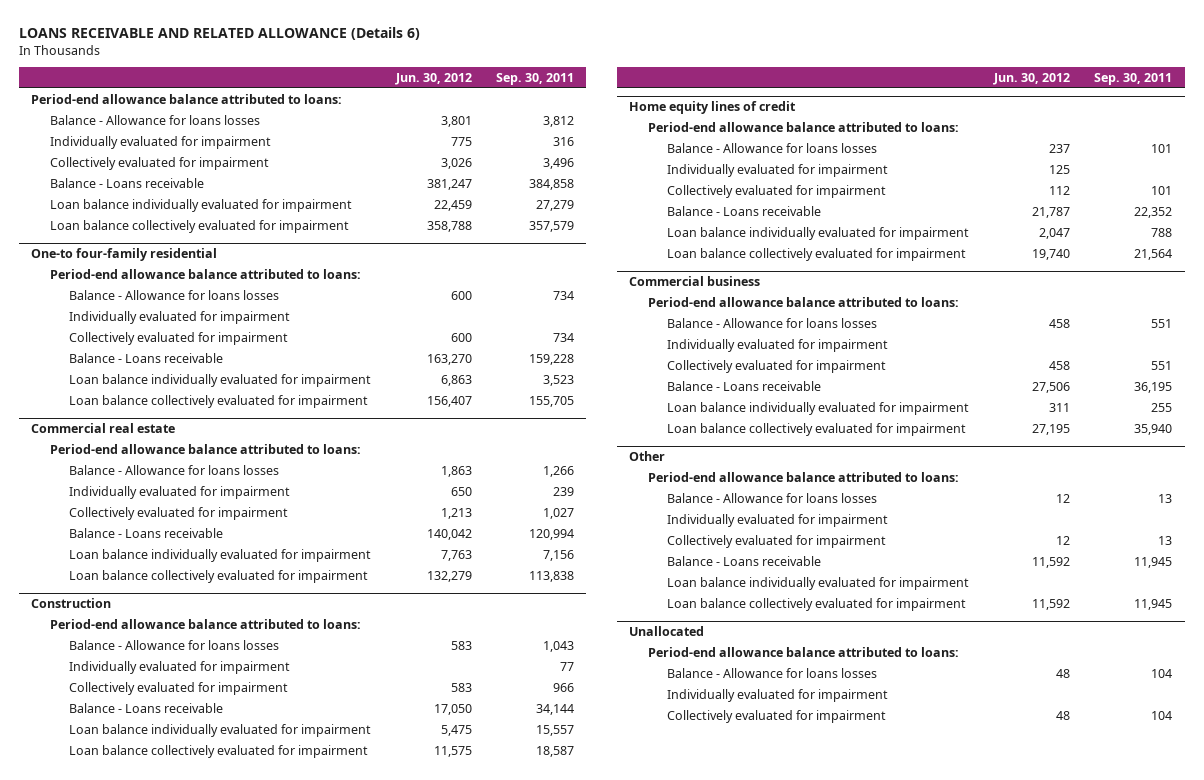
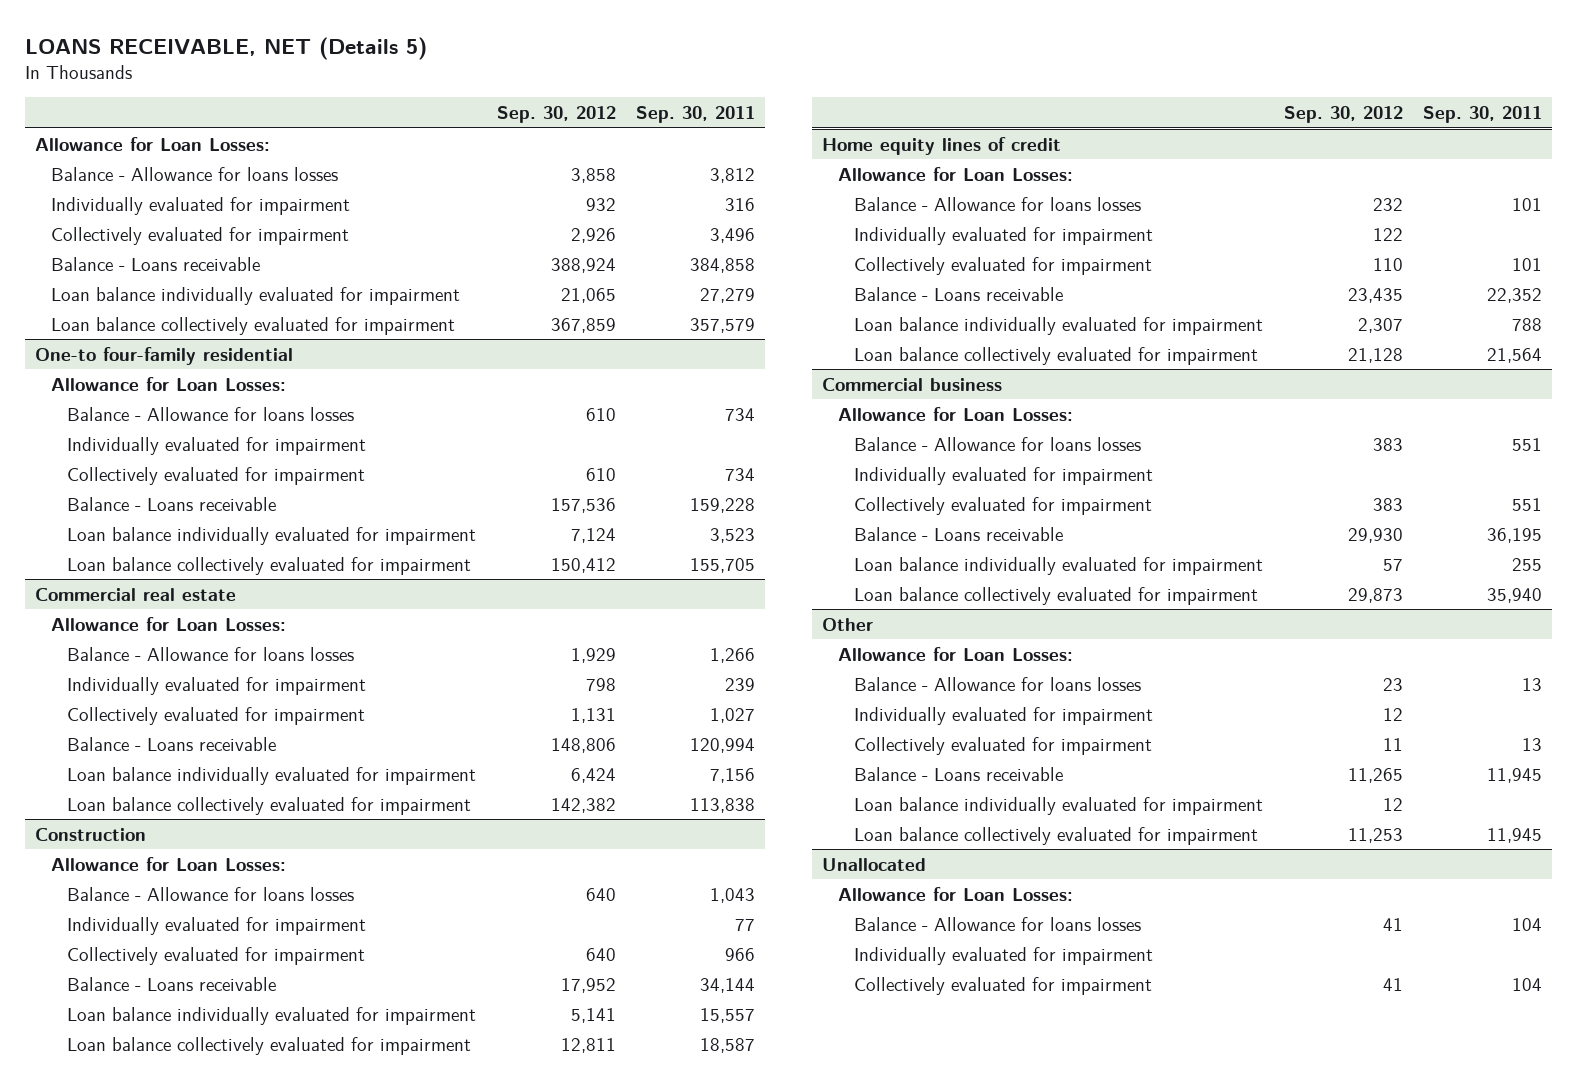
[19,27,421,41] LOANS RECEIVABLE AND RELATED ALLOWANCE (Details 6) -> [24,36,427,60] LOANS RECEIVABLE, NET (Details 5)
[394,72,472,85] Jun. 30, 2012 -> none
none -> [496,106,616,124] Sep. 30, 2012
[31,93,343,104] Period-end allowance balance attributed to loans: -> [35,136,271,151] Allowance for Loan Losses:
[50,268,362,279] Period-end allowance balance attributed to loans: -> [51,376,287,391] Allowance for Loan Losses:
[50,443,362,454] Period-end allowance balance attributed to loans: -> [51,616,287,631] Allowance for Loan Losses:
[50,618,362,629] Period-end allowance balance attributed to loans: -> [51,856,287,871] Allowance for Loan Losses:
[648,121,960,132] Period-end allowance balance attributed to loans: -> [838,166,1074,181] Allowance for Loan Losses:
[648,296,960,307] Period-end allowance balance attributed to loans: -> [838,406,1074,421] Allowance for Loan Losses:
[648,471,960,482] Period-end allowance balance attributed to loans: -> [838,646,1074,661] Allowance for Loan Losses:
[648,646,960,657] Period-end allowance balance attributed to loans: -> [838,886,1074,901] Allowance for Loan Losses:

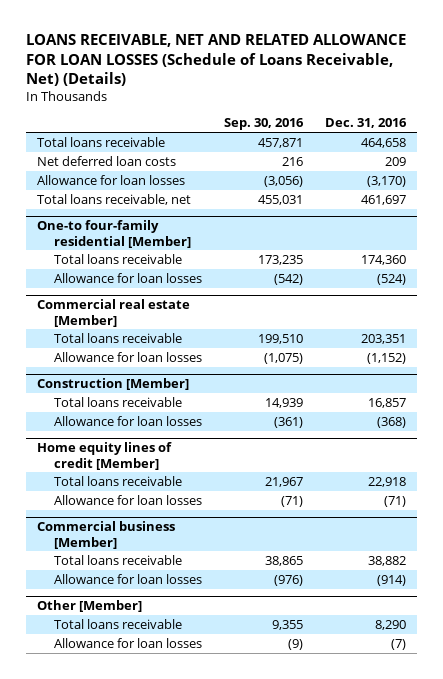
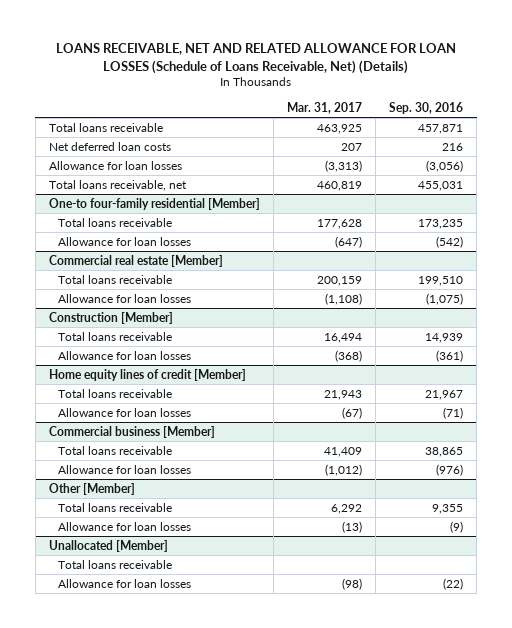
[325,118,408,129] Dec. 31, 2016 -> none
none -> [287,101,363,114] Mar. 31, 2017
none -> [48,539,168,552] Unallocated [Member]
none -> [58,559,173,569] Total loans receivable
none -> [58,578,192,588] Allowance for loan losses

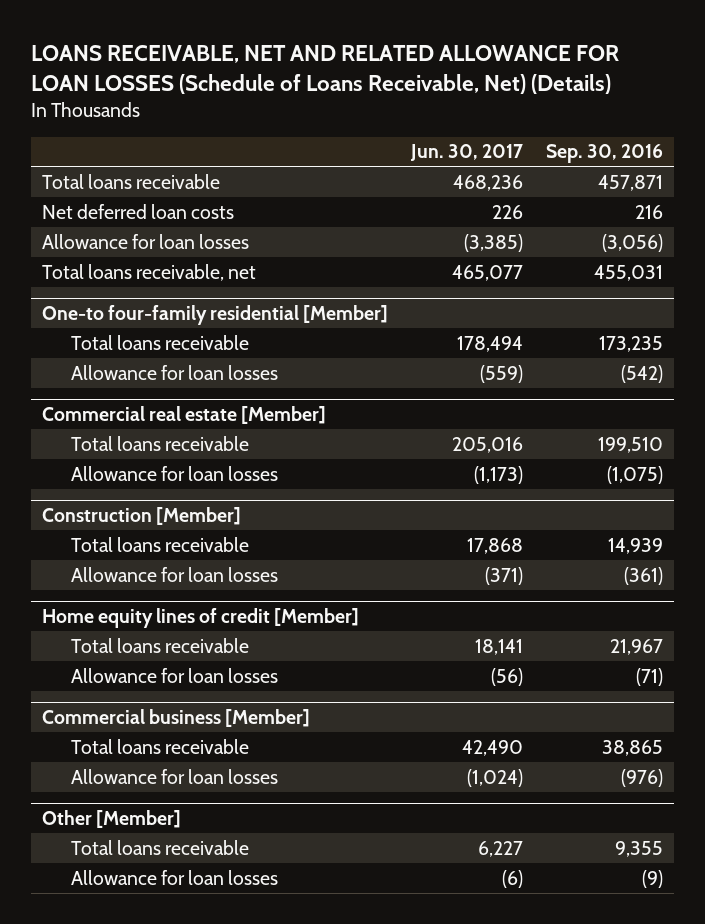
[287,101,363,114] Mar. 31, 2017 -> none
none -> [409,144,523,162] Jun. 30, 2017
[48,539,168,552] Unallocated [Member] -> none
[58,559,173,569] Total loans receivable -> none
[58,578,192,588] Allowance for loan losses -> none

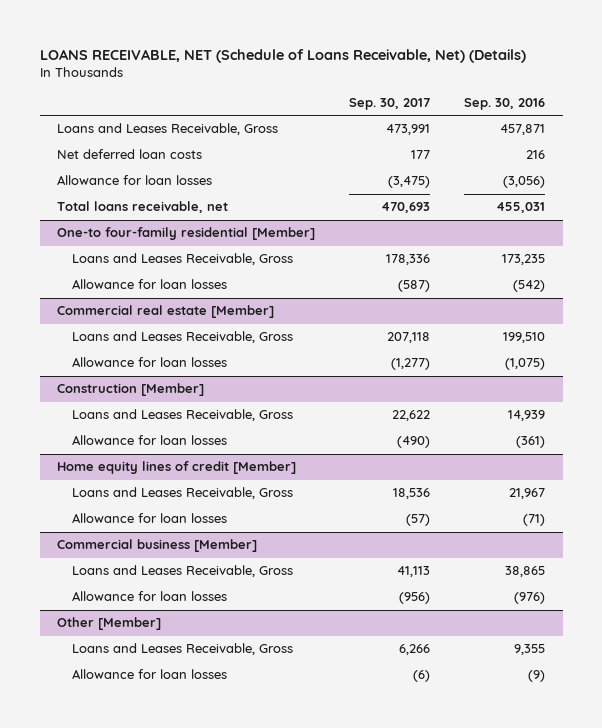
[30,44,619,95] LOANS RECEIVABLE, NET AND RELATED ALLOWANCE FOR LOAN LOSSES (Schedule of Loans Receivable, Net) (Details) -> [39,48,526,63] LOANS RECEIVABLE, NET (Schedule of Loans Receivable, Net) (Details)
[409,144,523,162] Jun. 30, 2017 -> none
none -> [349,98,431,111] Sep. 30, 2017
[42,173,221,189] Total loans receivable -> [56,123,278,136] Loans and Leases Receivable, Gross
[70,334,249,350] Total loans receivable -> [71,253,293,266] Loans and Leases Receivable, Gross
[70,435,249,451] Total loans receivable -> [71,331,293,344] Loans and Leases Receivable, Gross
[70,536,249,552] Total loans receivable -> [71,409,293,422] Loans and Leases Receivable, Gross
[70,637,249,653] Total loans receivable -> [71,487,293,500] Loans and Leases Receivable, Gross
[70,738,249,754] Total loans receivable -> [71,565,293,578] Loans and Leases Receivable, Gross
[70,839,249,855] Total loans receivable -> [71,643,293,656] Loans and Leases Receivable, Gross

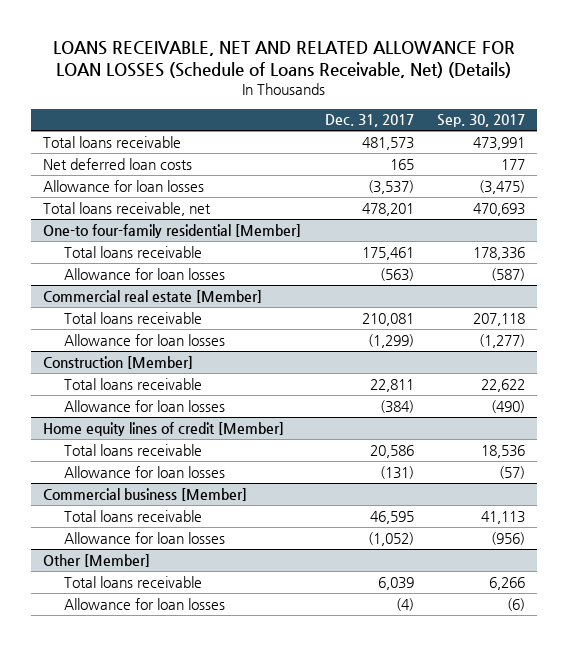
[39,48,526,63] LOANS RECEIVABLE, NET (Schedule of Loans Receivable, Net) (Details) -> [53,41,516,79] LOANS RECEIVABLE, NET AND RELATED ALLOWANCE FOR LOAN LOSSES (Schedule of Loans Receivable, Net) (Details)
[464,98,546,111] Sep. 30, 2016 -> none
none -> [324,114,414,128] Dec. 31, 2017
[56,123,278,136] Loans and Leases Receivable, Gross -> [42,135,181,148] Total loans receivable
[71,253,293,266] Loans and Leases Receivable, Gross -> [63,245,202,258] Total loans receivable
[71,331,293,344] Loans and Leases Receivable, Gross -> [63,311,202,324] Total loans receivable
[71,409,293,422] Loans and Leases Receivable, Gross -> [63,377,202,390] Total loans receivable
[71,487,293,500] Loans and Leases Receivable, Gross -> [63,443,202,456] Total loans receivable
[71,565,293,578] Loans and Leases Receivable, Gross -> [63,509,202,522] Total loans receivable
[71,643,293,656] Loans and Leases Receivable, Gross -> [63,575,202,588] Total loans receivable

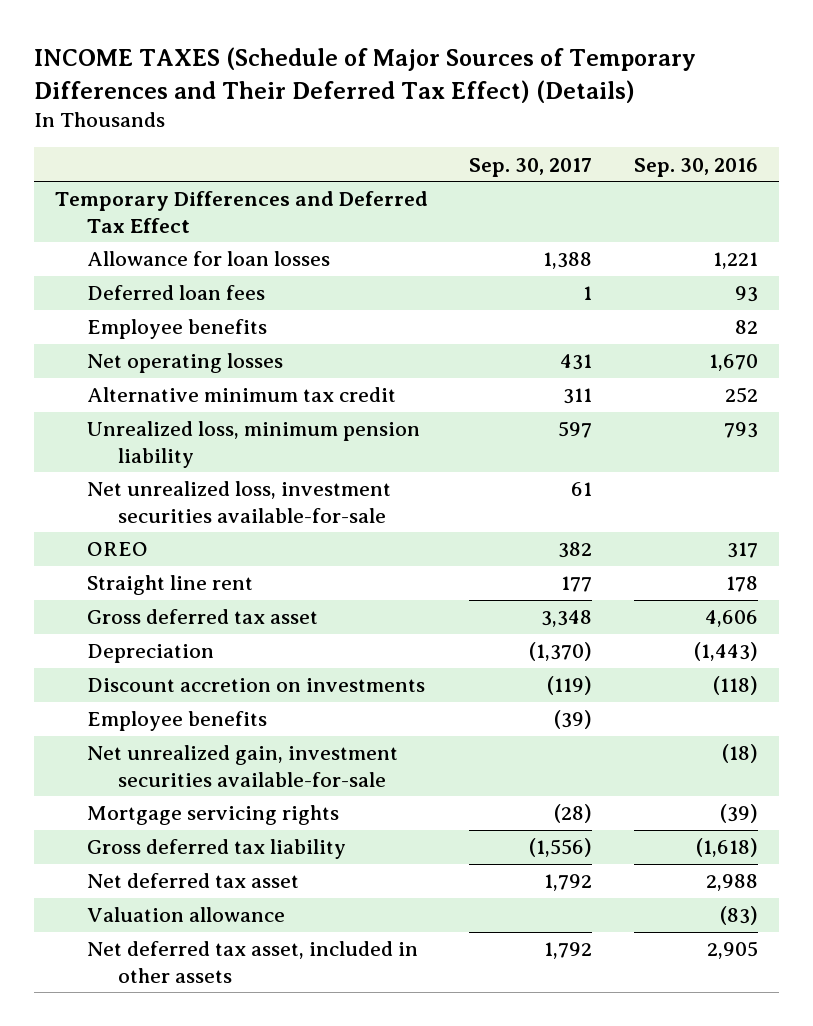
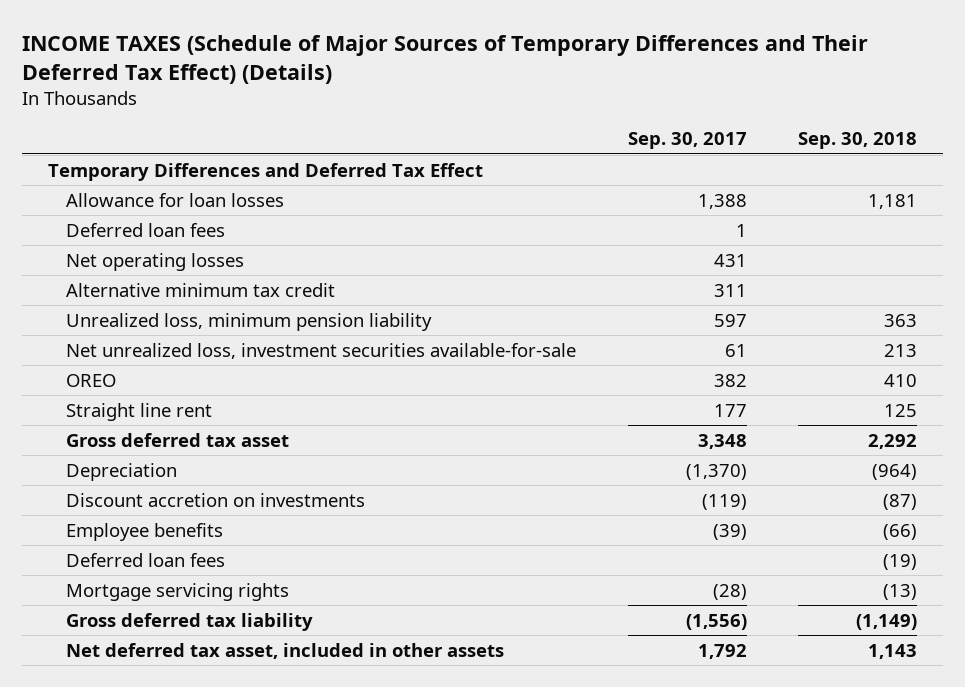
[633,157,758,177] Sep. 30, 2016 -> none
none -> [798,132,918,150] Sep. 30, 2018
[86,319,267,340] Employee benefits -> none
[86,745,398,787] Net unrealized gain, investment securities available-for-sale -> none
none -> [65,552,225,567] Deferred loan fees
[86,873,299,889] Net deferred tax asset -> none
[86,907,285,923] Valuation allowance -> none

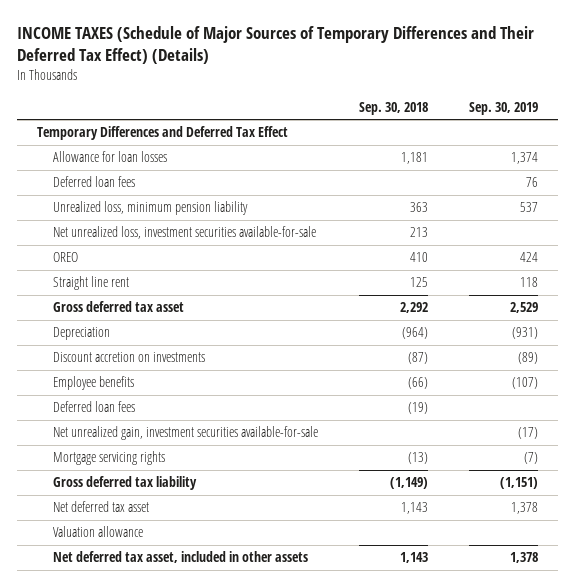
[627,132,747,150] Sep. 30, 2017 -> none
none -> [468,101,538,115] Sep. 30, 2019
[65,252,244,271] Net operating losses -> none
[65,282,335,297] Alternative minimum tax credit -> none
none -> [52,426,318,441] Net unrealized gain, investment securities available-for-sale
none -> [52,501,149,513] Net deferred tax asset
none -> [52,526,143,538] Valuation allowance

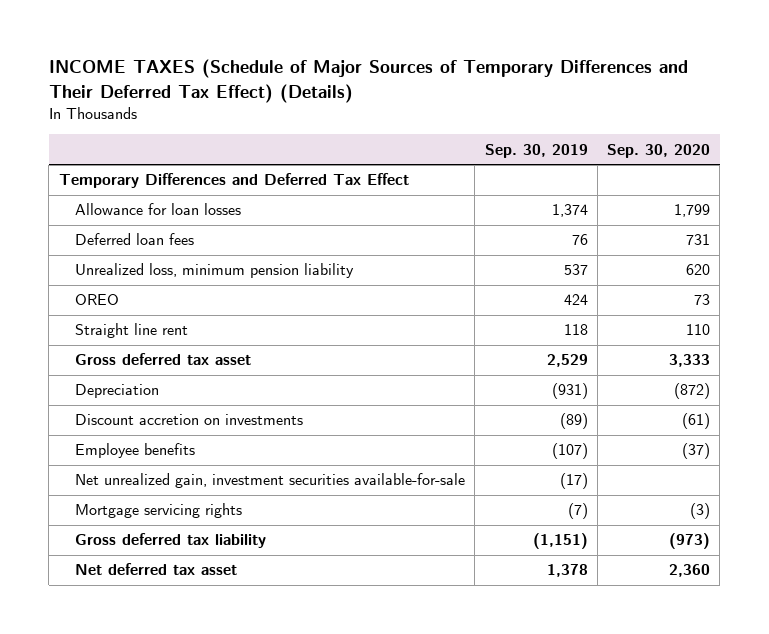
[358,101,428,115] Sep. 30, 2018 -> none
none -> [607,143,711,158] Sep. 30, 2020
[52,226,316,240] Net unrealized loss, investment securities available-for-sale -> none
[52,401,135,413] Deferred loan fees -> none
[52,526,143,538] Valuation allowance -> none
[52,551,308,564] Net deferred tax asset, included in other assets -> none

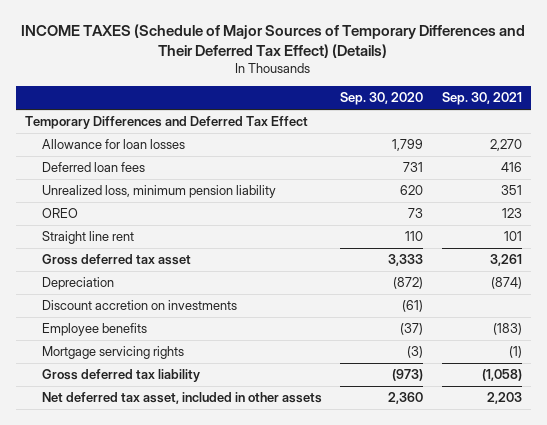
[484,143,588,158] Sep. 30, 2019 -> none
none -> [441,92,522,106] Sep. 30, 2021
[75,473,466,489] Net unrealized gain, investment securities available-for-sale -> none
[75,563,238,576] Net deferred tax asset -> [41,392,322,405] Net deferred tax asset, included in other assets

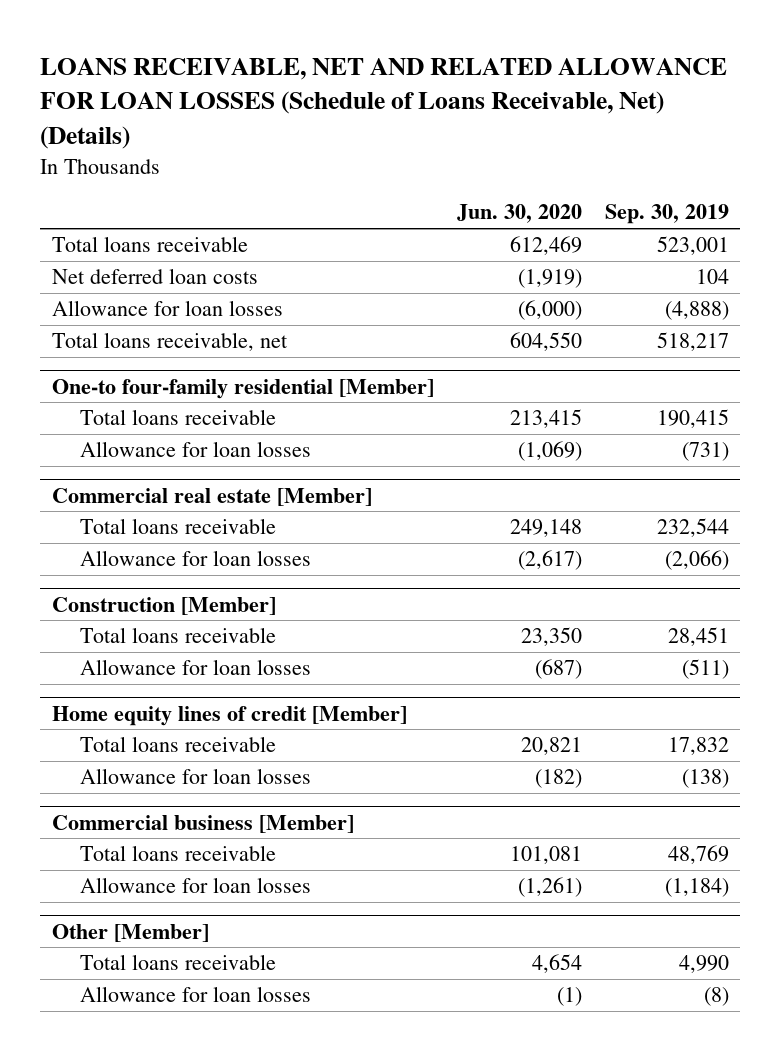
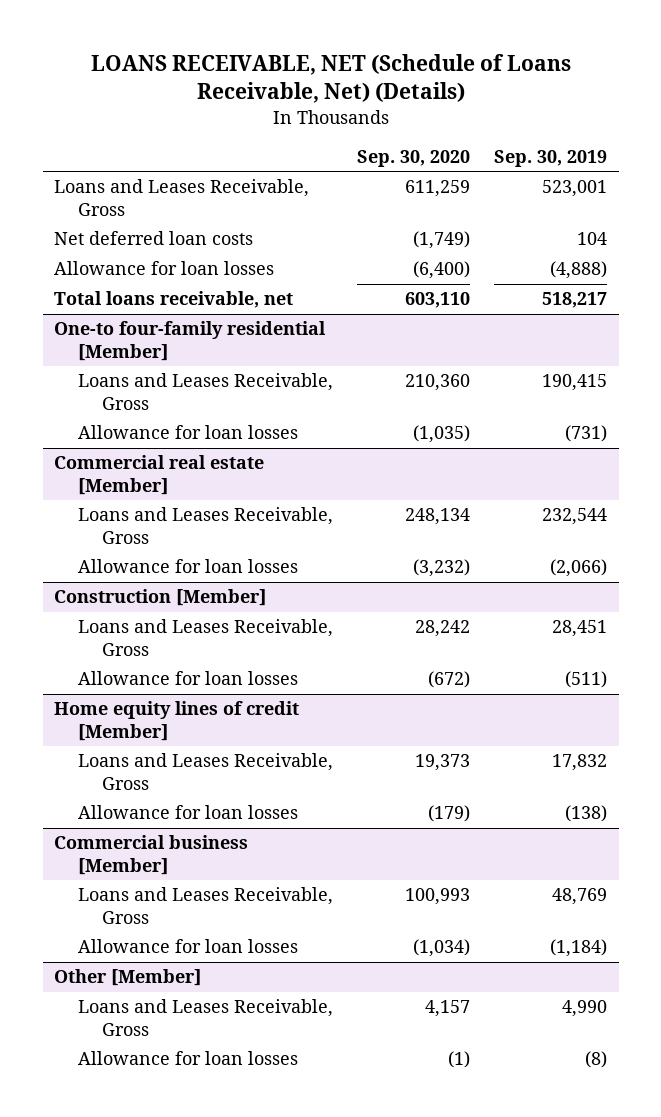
[40,57,728,149] LOANS RECEIVABLE, NET AND RELATED ALLOWANCE FOR LOAN LOSSES (Schedule of Loans Receivable, Net) (Details) -> [90,53,571,103] LOANS RECEIVABLE, NET (Schedule of Loans Receivable, Net) (Details)
[456,204,582,224] Jun. 30, 2020 -> none
none -> [357,149,471,167] Sep. 30, 2020
[51,236,248,253] Total loans receivable -> [54,179,310,216] Loans and Leases Receivable, Gross
[79,409,276,426] Total loans receivable -> [78,373,334,410] Loans and Leases Receivable, Gross
[79,518,276,535] Total loans receivable -> [78,507,334,544] Loans and Leases Receivable, Gross
[79,627,276,644] Total loans receivable -> [78,619,334,656] Loans and Leases Receivable, Gross
[79,736,276,753] Total loans receivable -> [78,753,334,790] Loans and Leases Receivable, Gross
[79,845,276,862] Total loans receivable -> [78,887,334,924] Loans and Leases Receivable, Gross
[79,954,276,971] Total loans receivable -> [78,999,334,1036] Loans and Leases Receivable, Gross

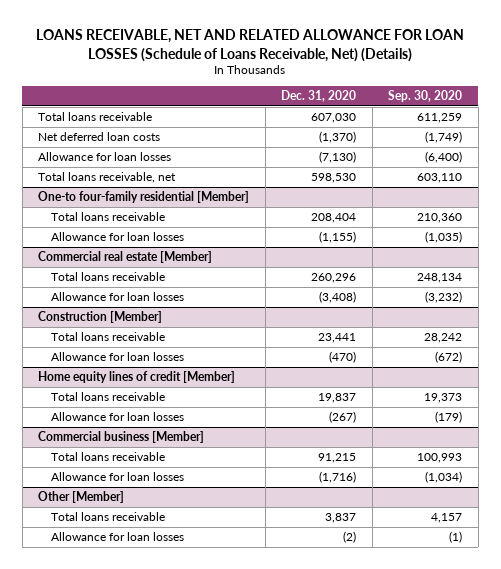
[90,53,571,103] LOANS RECEIVABLE, NET (Schedule of Loans Receivable, Net) (Details) -> [36,29,465,62] LOANS RECEIVABLE, NET AND RELATED ALLOWANCE FOR LOAN LOSSES (Schedule of Loans Receivable, Net) (Details)
[493,149,607,167] Sep. 30, 2019 -> none
none -> [281,90,357,103] Dec. 31, 2020
[54,179,310,216] Loans and Leases Receivable, Gross -> [38,112,153,122] Total loans receivable
[78,373,334,410] Loans and Leases Receivable, Gross -> [51,212,166,222] Total loans receivable
[78,507,334,544] Loans and Leases Receivable, Gross -> [51,272,166,282] Total loans receivable
[78,619,334,656] Loans and Leases Receivable, Gross -> [51,332,166,342] Total loans receivable
[78,753,334,790] Loans and Leases Receivable, Gross -> [51,392,166,402] Total loans receivable
[78,887,334,924] Loans and Leases Receivable, Gross -> [51,452,166,462] Total loans receivable
[78,999,334,1036] Loans and Leases Receivable, Gross -> [51,512,166,522] Total loans receivable

